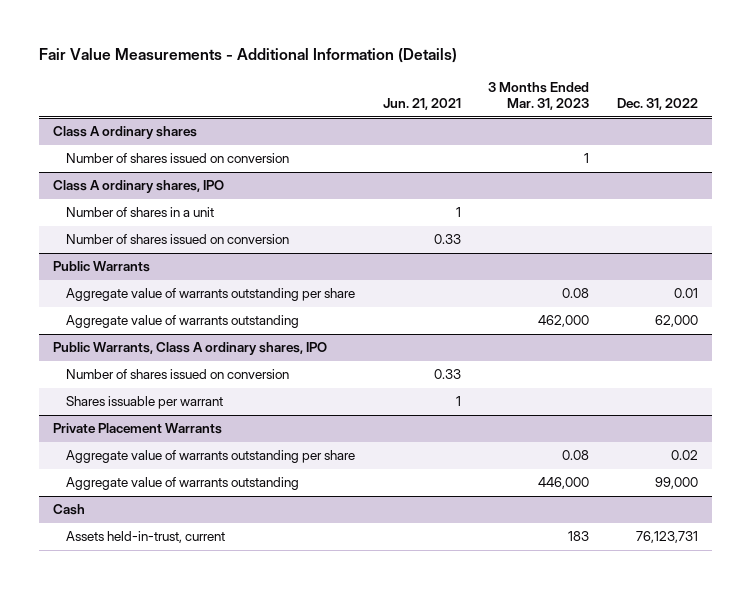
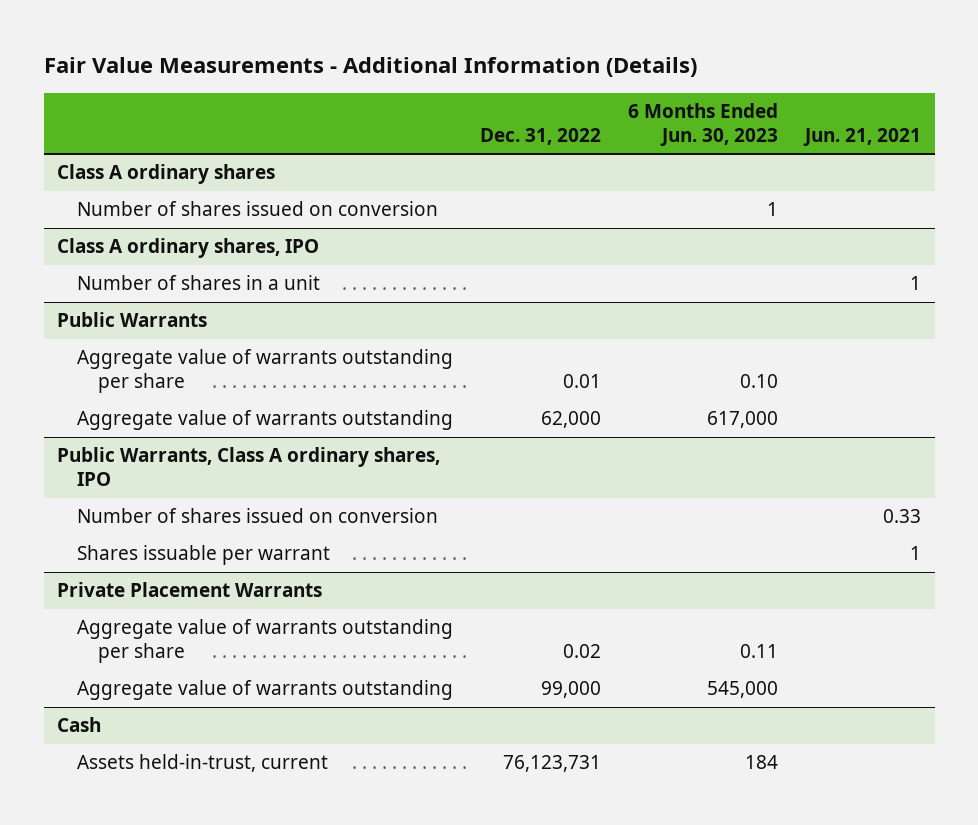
[488,81,590,111] 3 Months Ended Mar. 31, 2023 -> none
none -> [628,102,779,146] 6 Months Ended Jun. 30, 2023
[65,234,289,245] Number of shares issued on conversion -> none

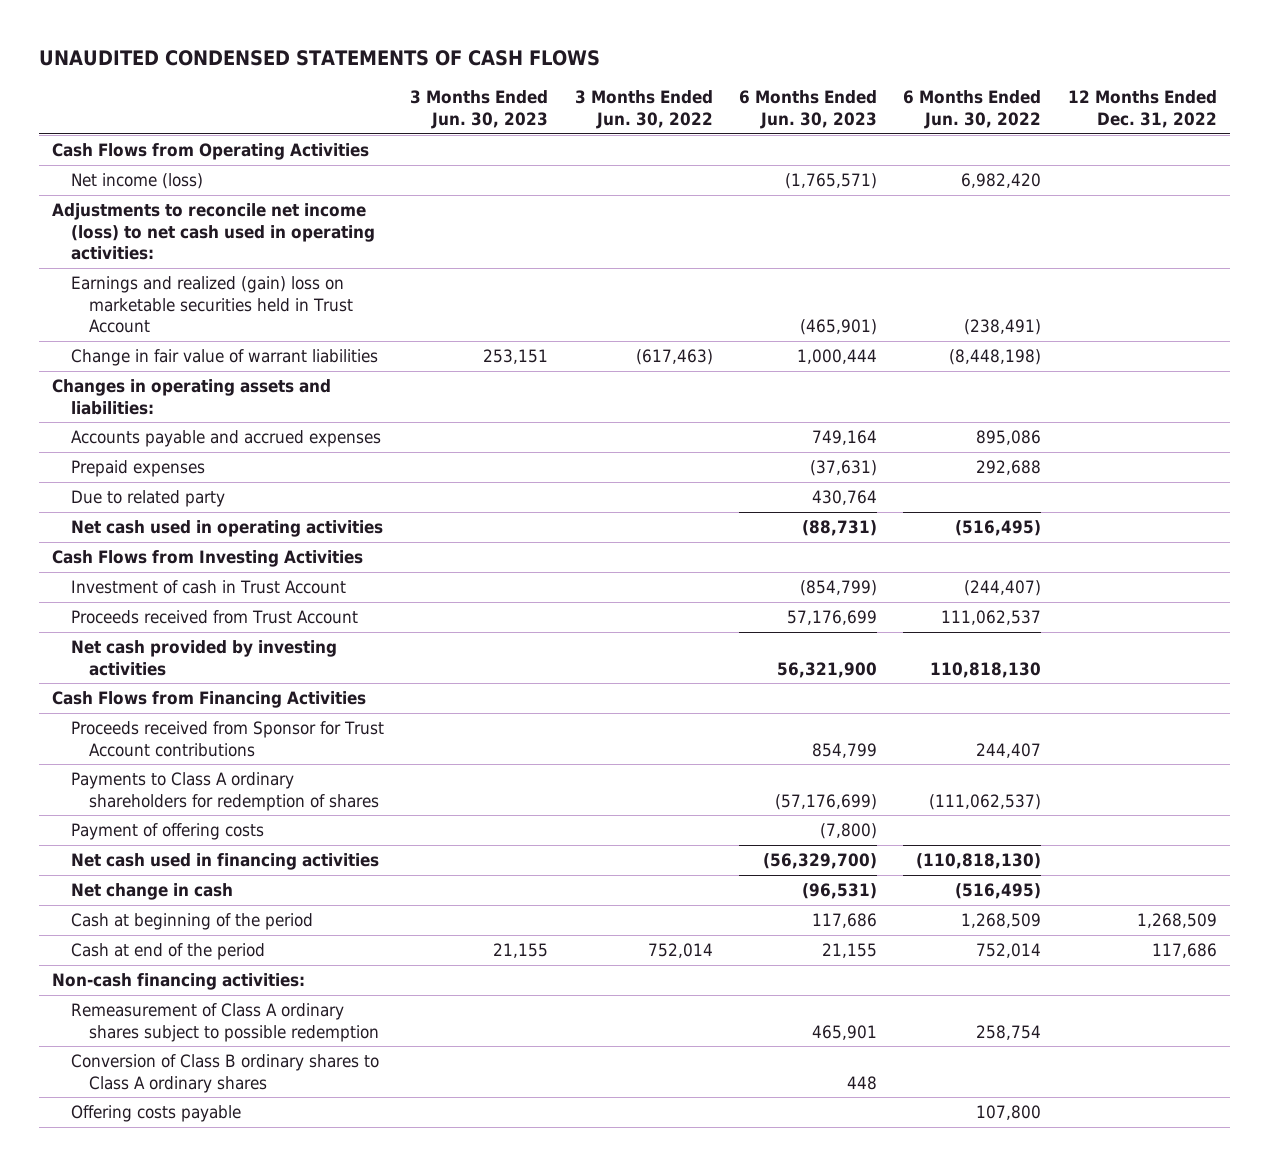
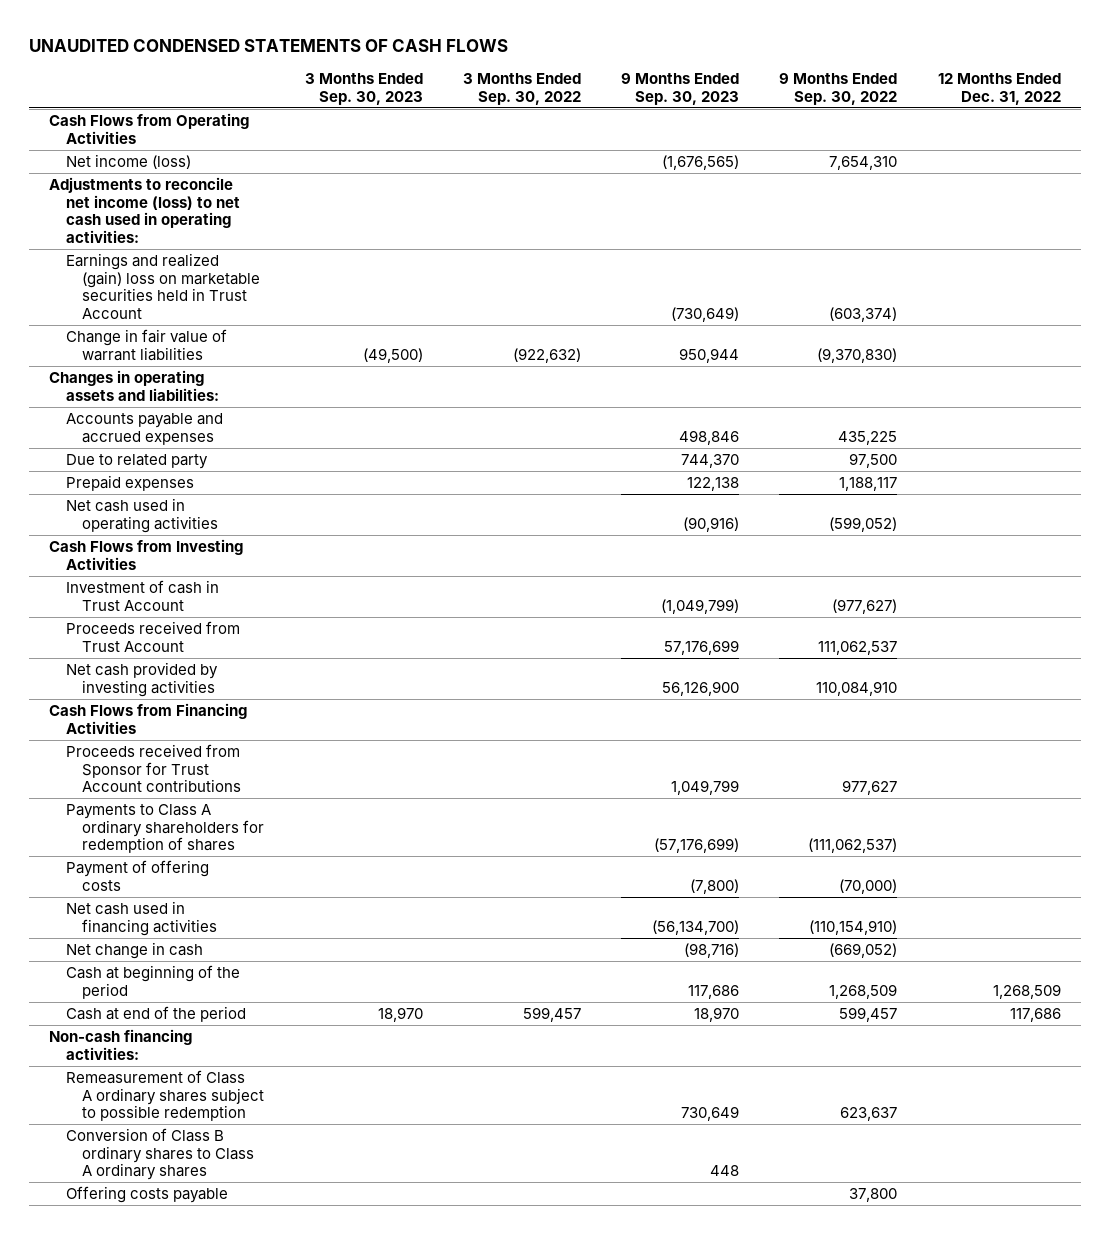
[410,90,549,129] 3 Months Ended Jun. 30, 2023 -> none
[574,90,713,129] 3 Months Ended Jun. 30, 2022 -> none
[738,90,877,129] 6 Months Ended Jun. 30, 2023 -> none
[903,90,1042,129] 6 Months Ended Jun. 30, 2022 -> none
none -> [304,73,423,105] 3 Months Ended Sep. 30, 2023
none -> [462,73,581,105] 3 Months Ended Sep. 30, 2022
none -> [621,73,740,105] 9 Months Ended Sep. 30, 2023
none -> [779,73,898,105] 9 Months Ended Sep. 30, 2022
[70,460,205,478] Prepaid expenses -> [65,474,194,491] Prepaid expenses

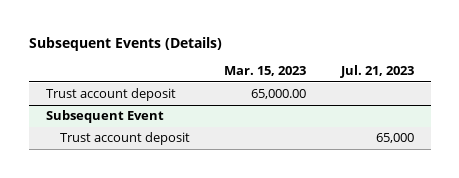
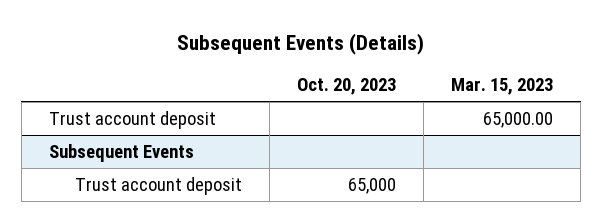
[339,65,414,79] Jul. 21, 2023 -> none
none -> [297,78,397,96] Oct. 20, 2023
[45,110,164,124] Subsequent Event -> [48,144,194,163] Subsequent Events

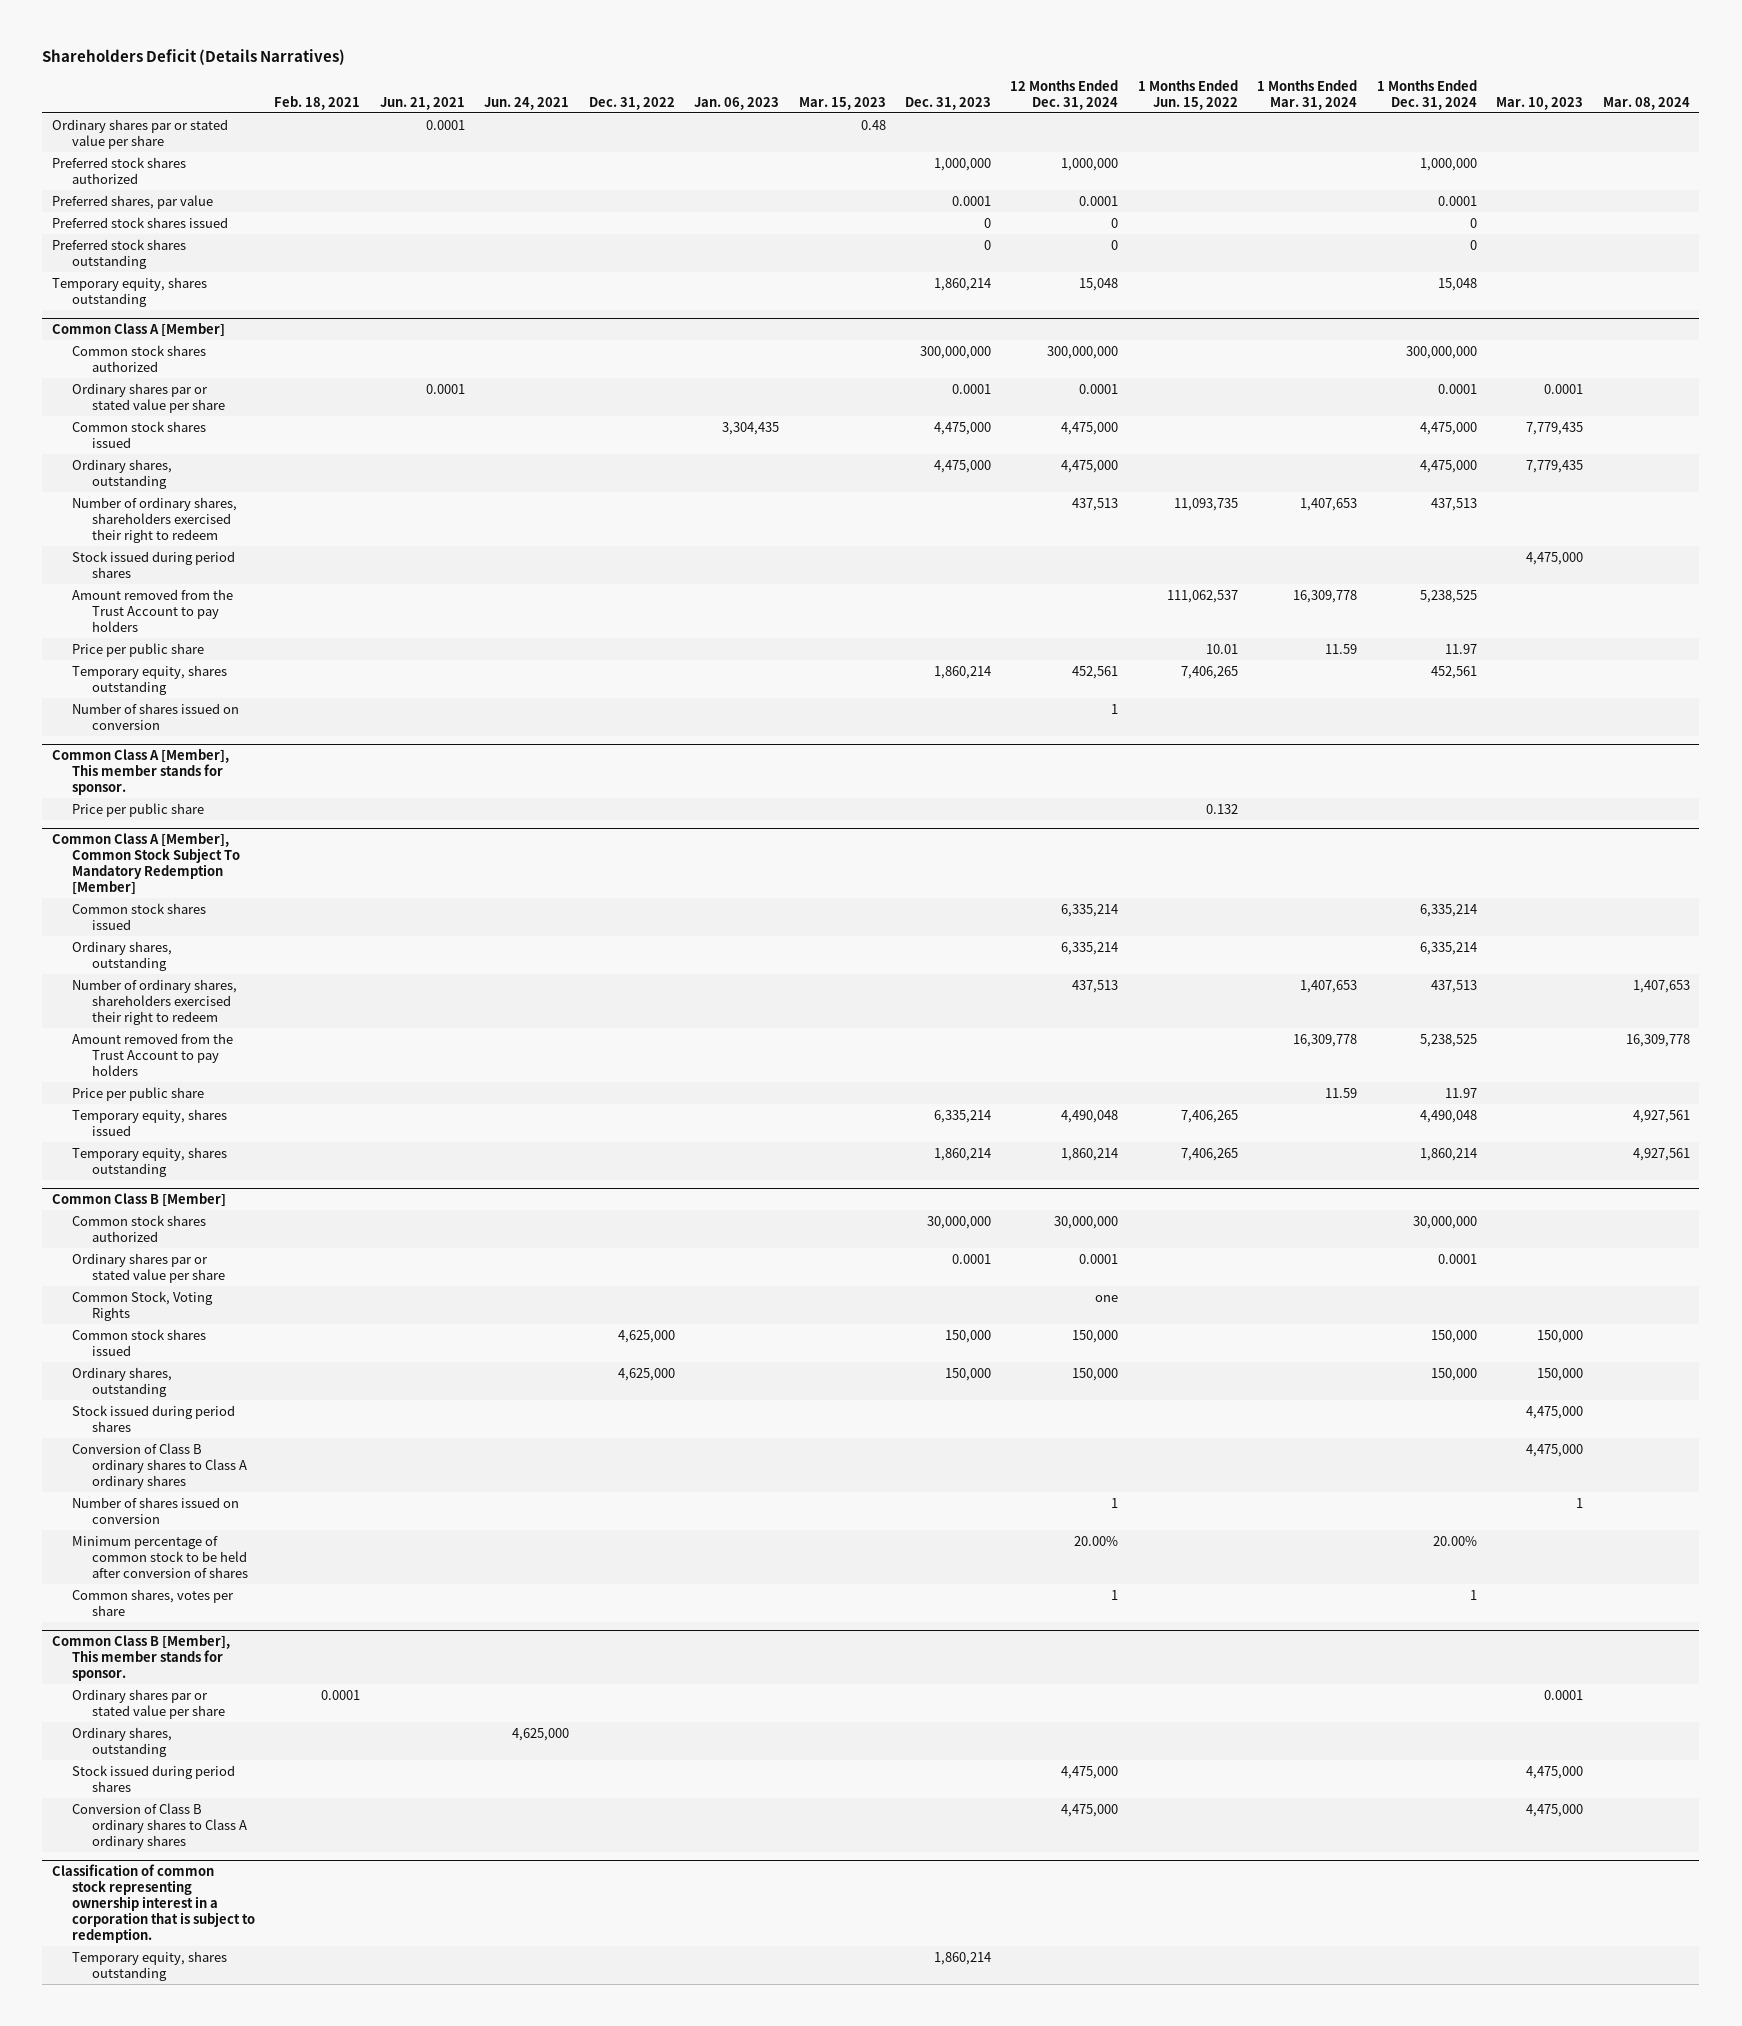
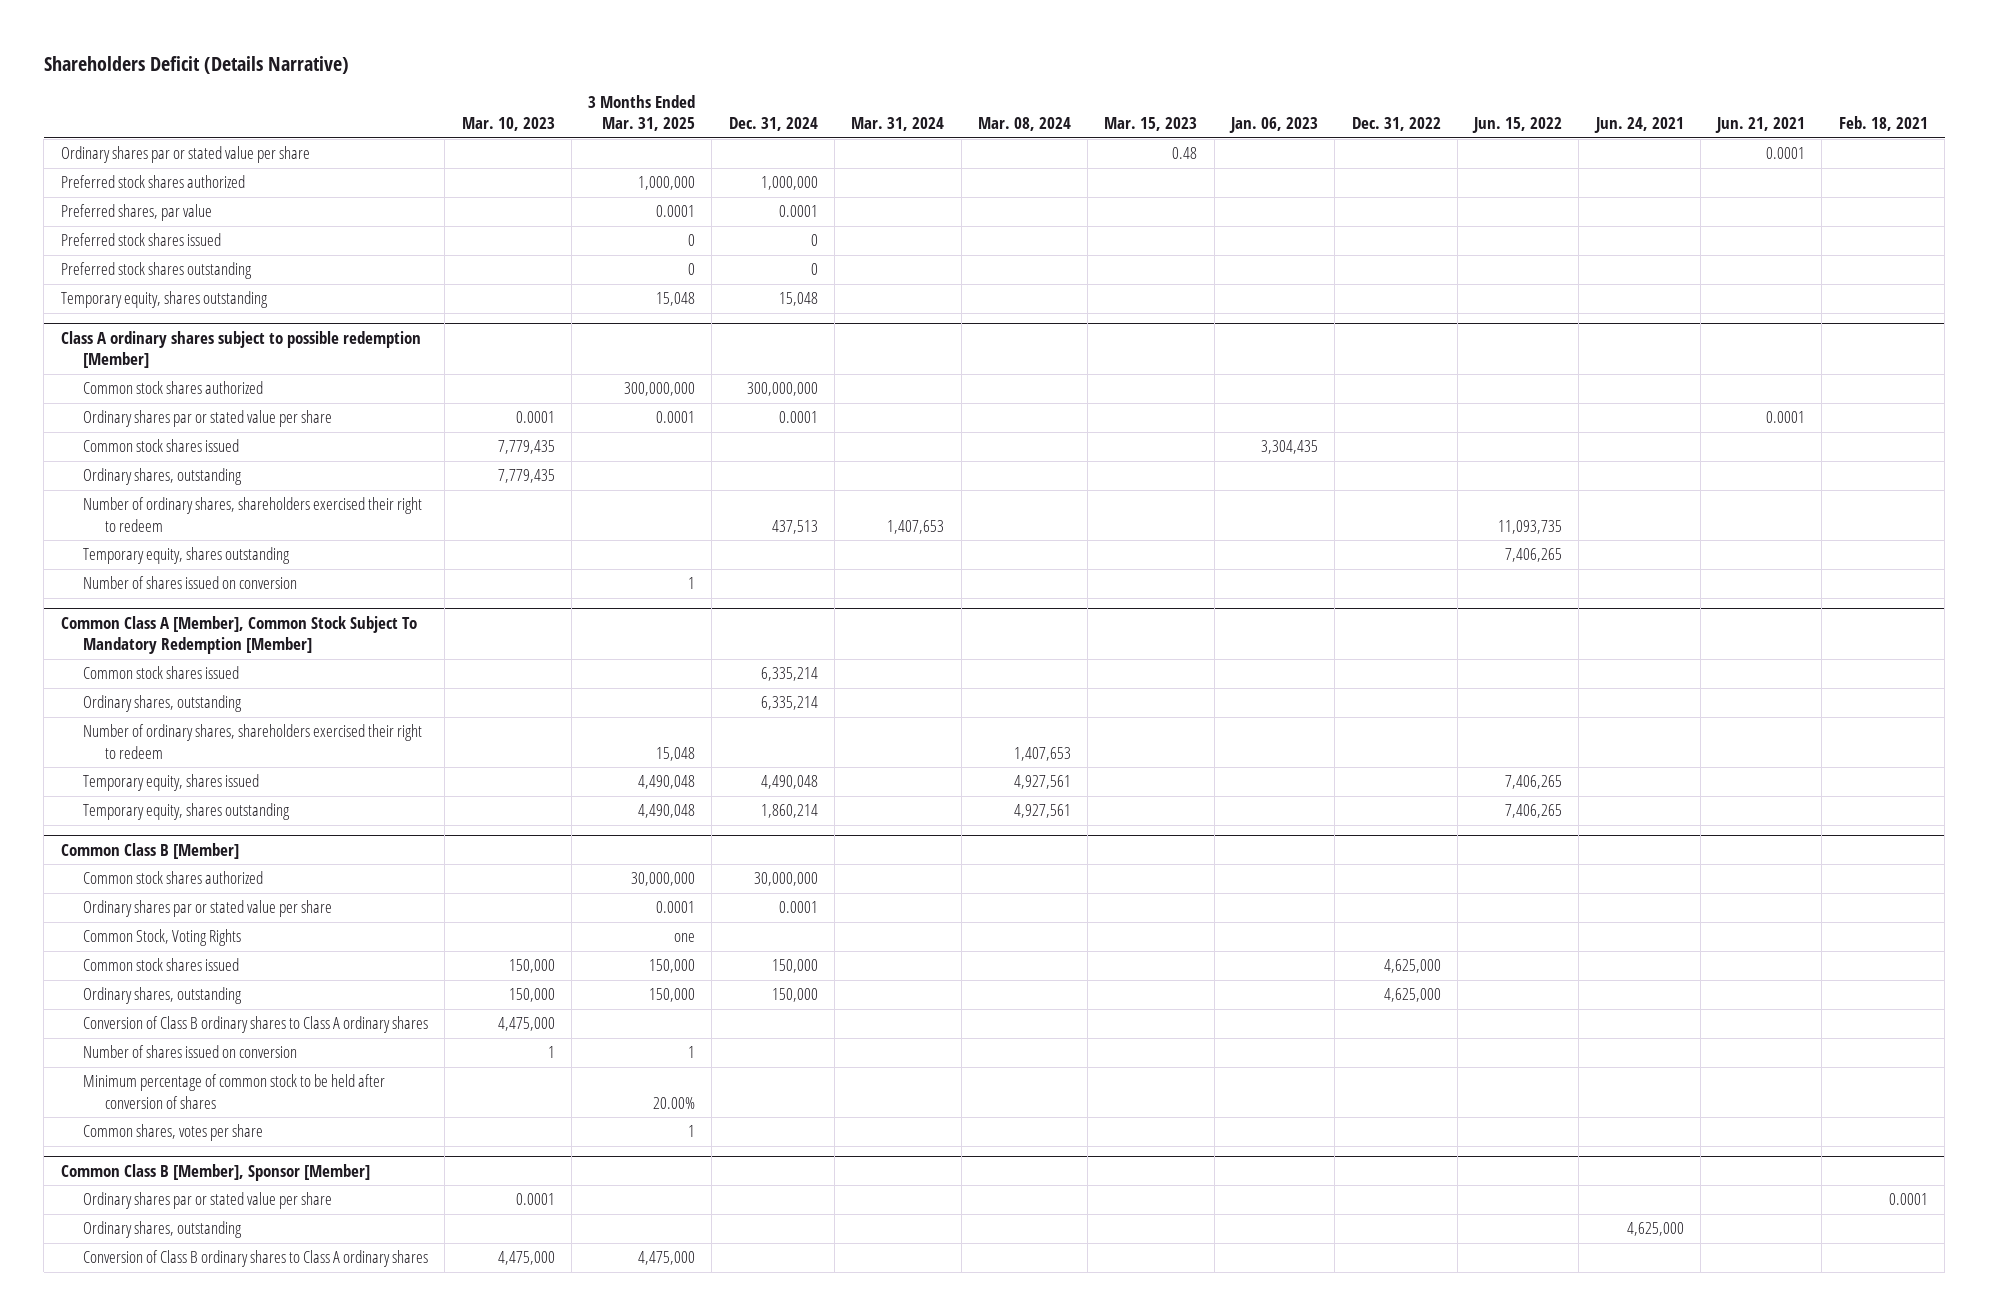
[42,49,346,66] Shareholders Deficit (Details Narratives) -> [43,55,349,74] Shareholders Deficit (Details Narrative)
[905,96,992,110] Dec. 31, 2023 -> none
[1010,79,1119,110] 12 Months Ended Dec. 31, 2024 -> none
[1137,79,1238,110] 1 Months Ended Jun. 15, 2022 -> none
[1257,79,1358,110] 1 Months Ended Mar. 31, 2024 -> none
[1376,79,1477,110] 1 Months Ended Dec. 31, 2024 -> none
none -> [588,95,696,132] 3 Months Ended Mar. 31, 2025
none -> [728,117,818,132] Dec. 31, 2024
none -> [851,117,945,132] Mar. 31, 2024
none -> [1472,117,1563,134] Jun. 15, 2022
[51,322,225,337] Common Class A [Member] -> [60,331,421,369] Class A ordinary shares subject to possible redemption [Member]
[71,550,235,578] Stock issued during period shares -> none
[71,588,233,632] Amount removed from the Trust Account to pay holders -> none
[71,642,204,657] Price per public share -> none
[51,748,229,795] Common Class A [Member], This member stands for sponsor. -> none
[71,802,204,817] Price per public share -> none
[71,1032,233,1076] Amount removed from the Trust Account to pay holders -> none
[71,1086,204,1101] Price per public share -> none
[71,1404,235,1432] Stock issued during period shares -> none
[51,1634,230,1681] Common Class B [Member], This member stands for sponsor. -> [60,1164,370,1182] Common Class B [Member], Sponsor [Member]
[71,1764,235,1792] Stock issued during period shares -> none
[51,1863,255,1943] Classification of common stock representing ownership interest in a corporation that is subject to redemption. -> none
[71,1950,227,1981] Temporary equity, shares outstanding -> none

